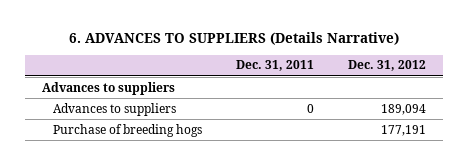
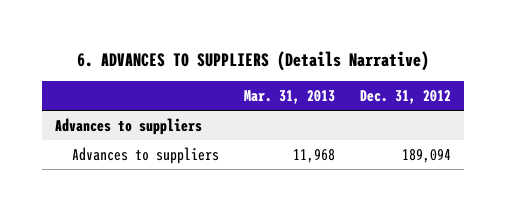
[235,60,314,72] Dec. 31, 2011 -> none
none -> [243,90,335,105] Mar. 31, 2013
[52,123,202,137] Purchase of breeding hogs -> none

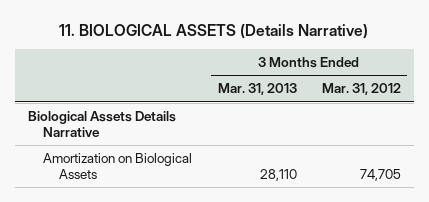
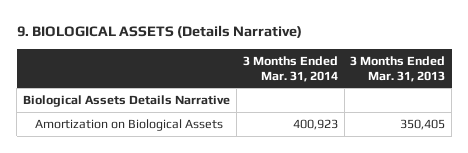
[59,23,369,39] 11. BIOLOGICAL ASSETS (Details Narrative) -> [16,25,302,39] 9. BIOLOGICAL ASSETS (Details Narrative)
[322,83,402,96] Mar. 31, 2012 -> none
none -> [242,55,338,82] 3 Months Ended Mar. 31, 2014
[259,169,297,182] 28,110 -> [400,118,446,130] 350,405

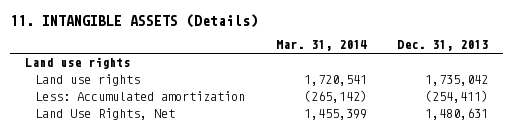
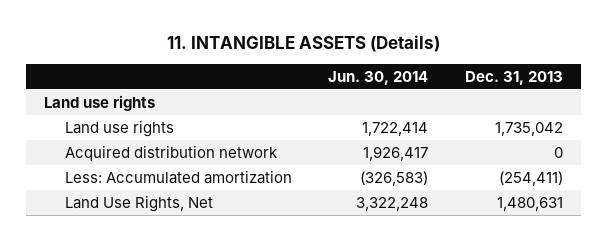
[275,40,367,52] Mar. 31, 2014 -> none
none -> [328,70,429,85] Jun. 30, 2014
none -> [64,144,278,161] Acquired distribution network

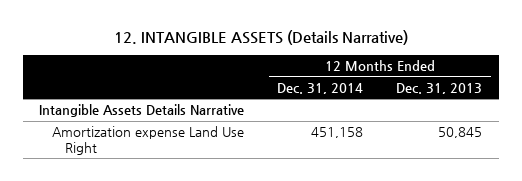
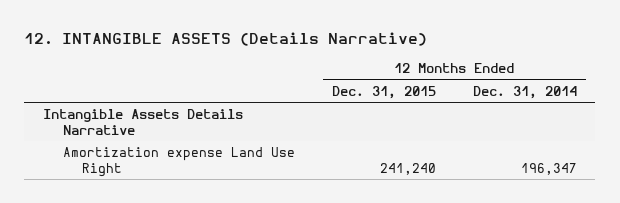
[396,82,483,94] Dec. 31, 2013 -> none
none -> [331,85,436,99] Dec. 31, 2015
[311,127,364,139] 451,158 -> [520,162,577,175] 196,347

